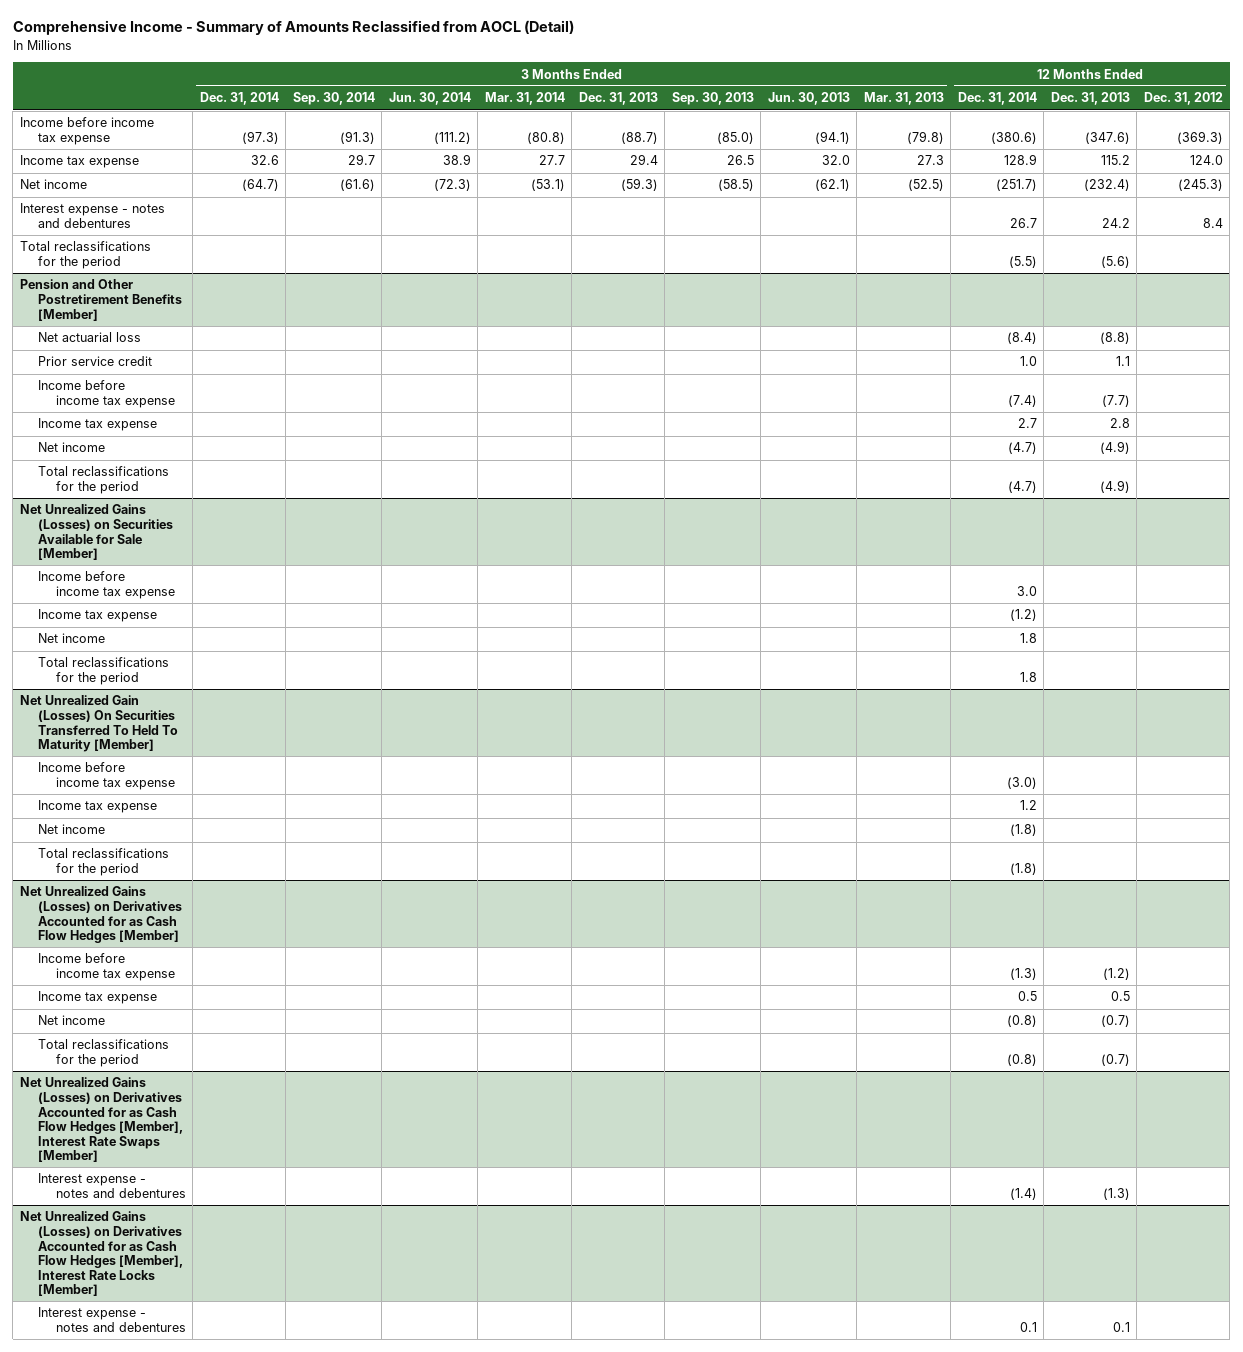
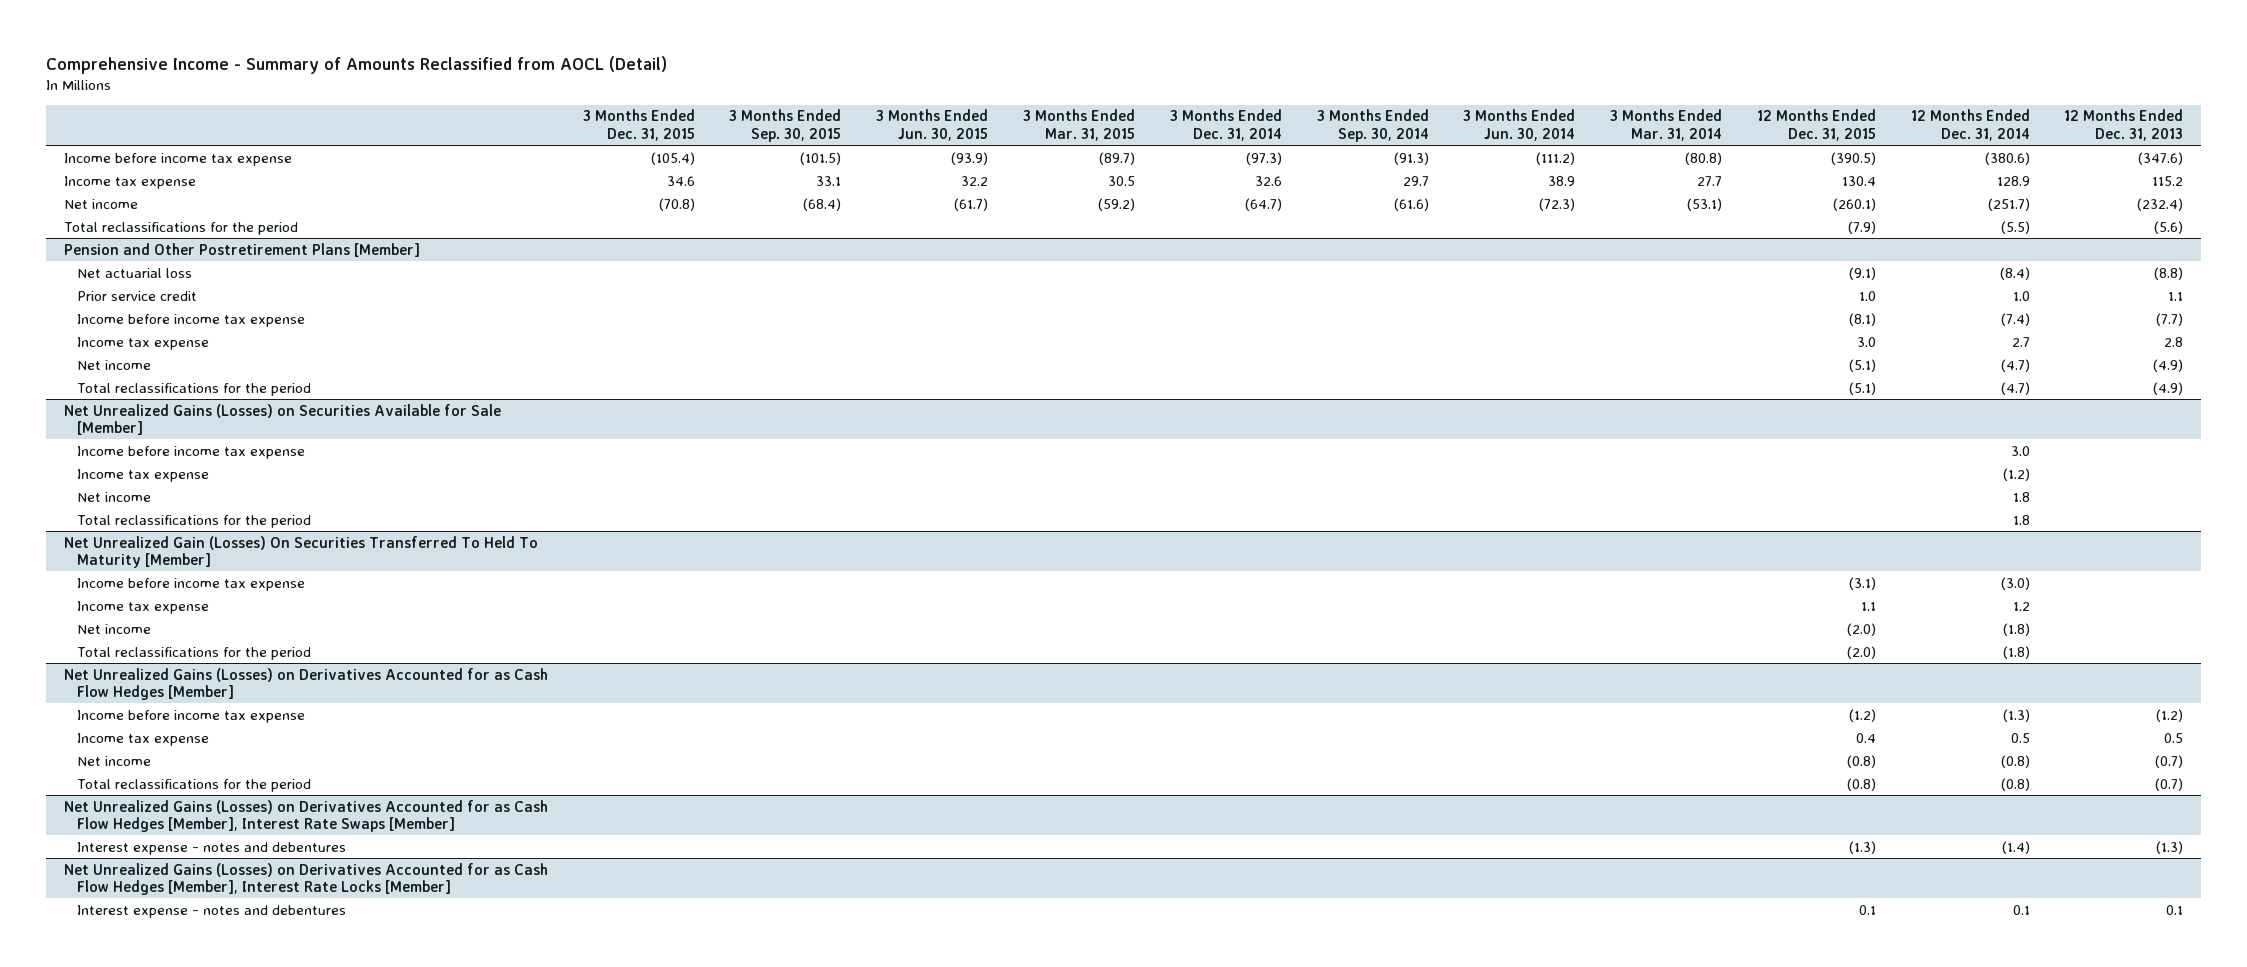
[578,92,658,106] Dec. 31, 2013 -> none
[671,92,754,106] Sep. 30, 2013 -> none
[767,92,850,106] Jun. 30, 2013 -> none
[863,92,944,106] Mar. 31, 2013 -> none
[1143,92,1223,106] Dec. 31, 2012 -> none
none -> [582,109,695,141] 3 Months Ended Dec. 31, 2015
none -> [729,109,842,142] 3 Months Ended Sep. 30, 2015
none -> [876,109,989,141] 3 Months Ended Jun. 30, 2015
none -> [1022,109,1135,141] 3 Months Ended Mar. 31, 2015
none -> [1756,109,1876,141] 12 Months Ended Dec. 31, 2015
[19,203,165,229] Interest expense - notes and debentures -> none
[19,279,182,321] Pension and Other Postretirement Benefits [Member] -> [63,242,420,257] Pension and Other Postretirement Plans [Member]

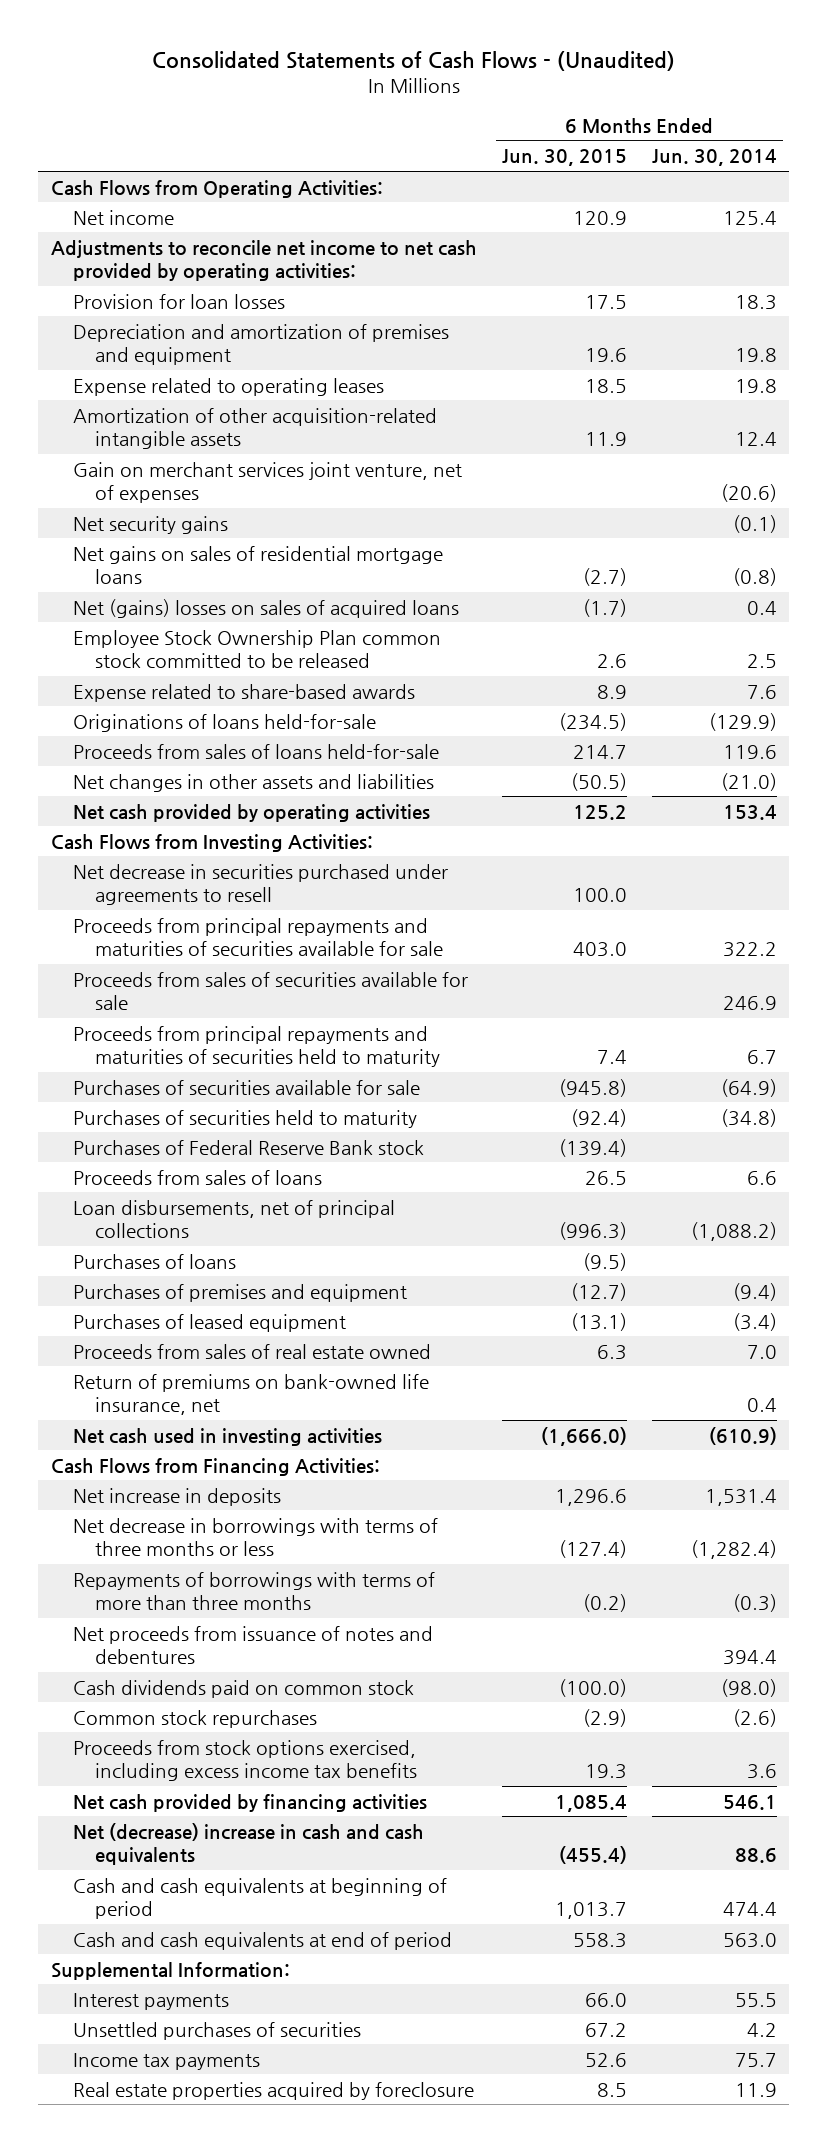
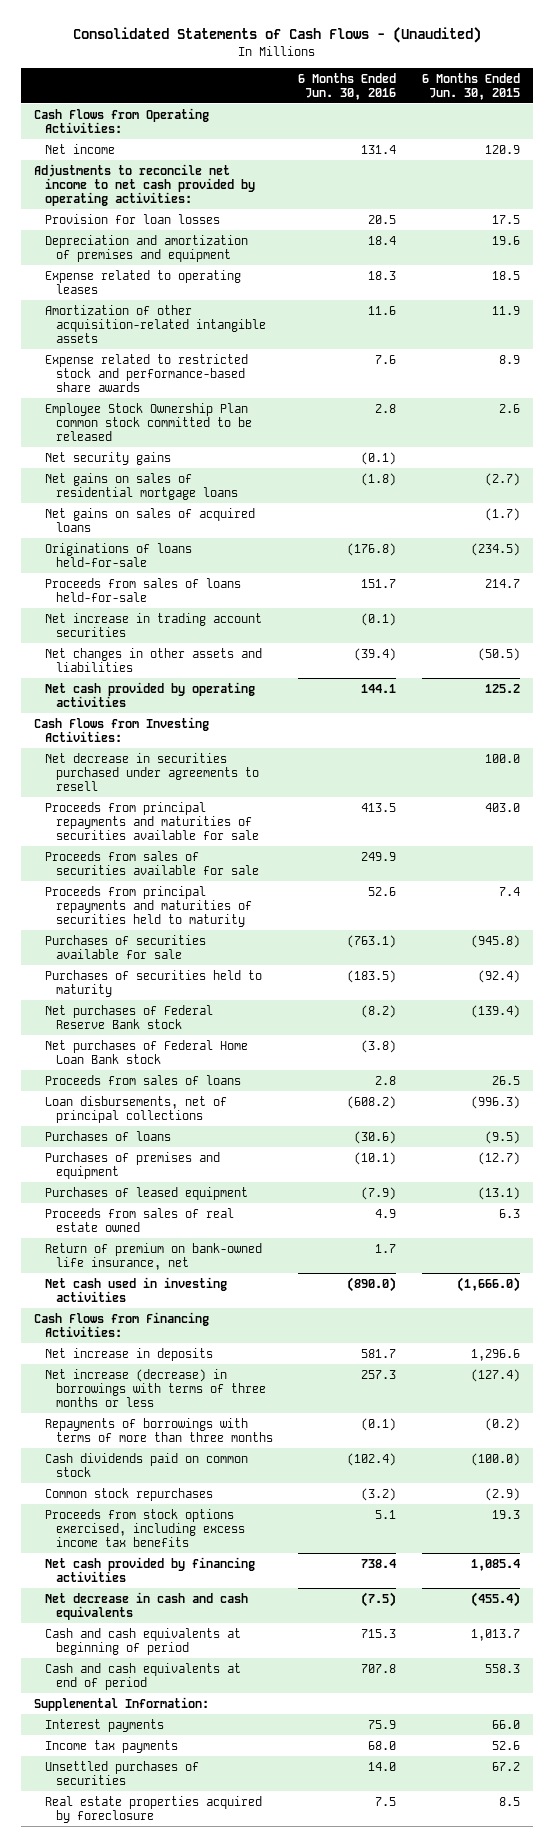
[651,149,777,167] Jun. 30, 2014 -> none
none -> [298,72,397,100] 6 Months Ended Jun. 30, 2016
[72,461,462,504] Gain on merchant services joint venture, net of expenses -> none
none -> [44,353,248,393] Expense related to restricted stock and performance-based share awards
[72,629,441,669] Employee Stock Ownership Plan common stock committed to be released -> [44,402,252,442] Employee Stock Ownership Plan common stock committed to be released
[72,683,415,702] Expense related to share-based awards -> none
[72,598,459,618] Net (gains) losses on sales of acquired loans -> [44,507,255,532] Net gains on sales of acquired loans
none -> [44,612,262,637] Net increase in trading account securities
[72,1139,424,1155] Purchases of Federal Reserve Bank stock -> [44,1004,213,1029] Net purchases of Federal Reserve Bank stock
none -> [44,1039,248,1064] Net purchases of Federal Home Loan Bank stock
[72,1373,429,1416] Return of premiums on bank-owned life insurance, net -> [44,1242,262,1270] Return of premium on bank-owned life insurance, net
[72,1517,438,1557] Net decrease in borrowings with terms of three months or less -> [44,1368,266,1408] Net increase (decrease) in borrowings with terms of three months or less
[72,1625,433,1665] Net proceeds from issuance of notes and debentures -> none
[72,1822,424,1866] Net (decrease) increase in cash and cash equivalents -> [44,1591,248,1620] Net decrease in cash and cash equivalents
[72,2021,361,2040] Unsettled purchases of securities -> [44,1760,199,1785] Unsettled purchases of securities

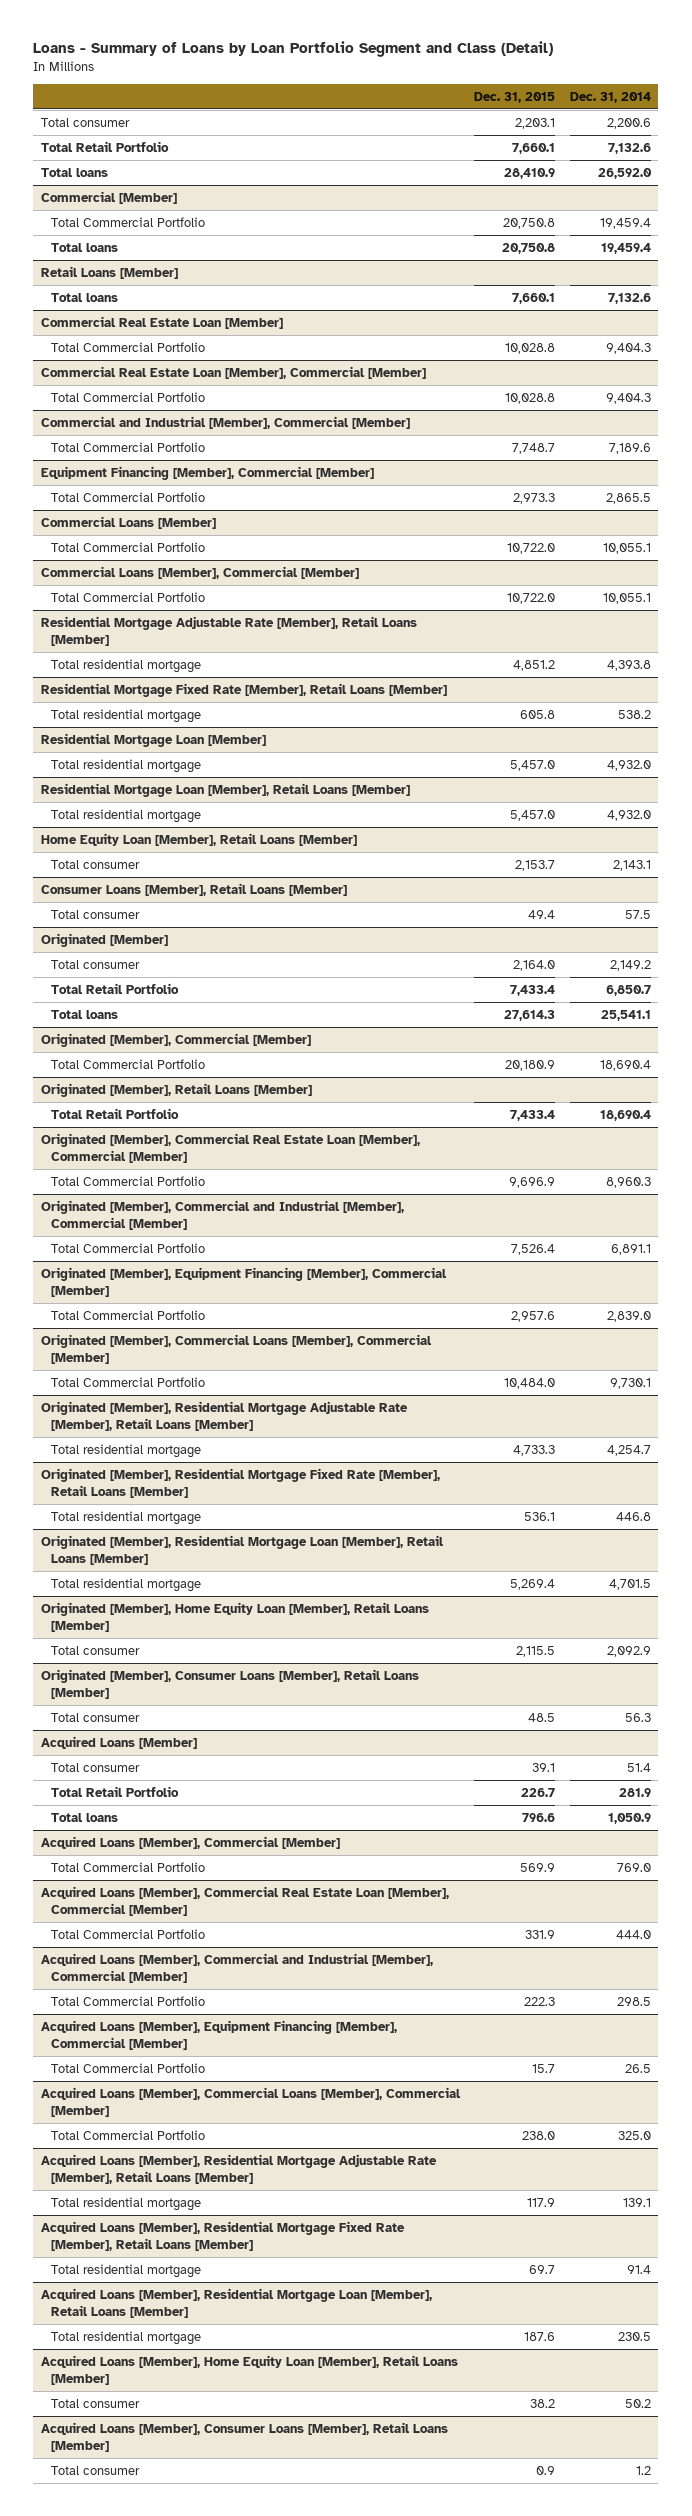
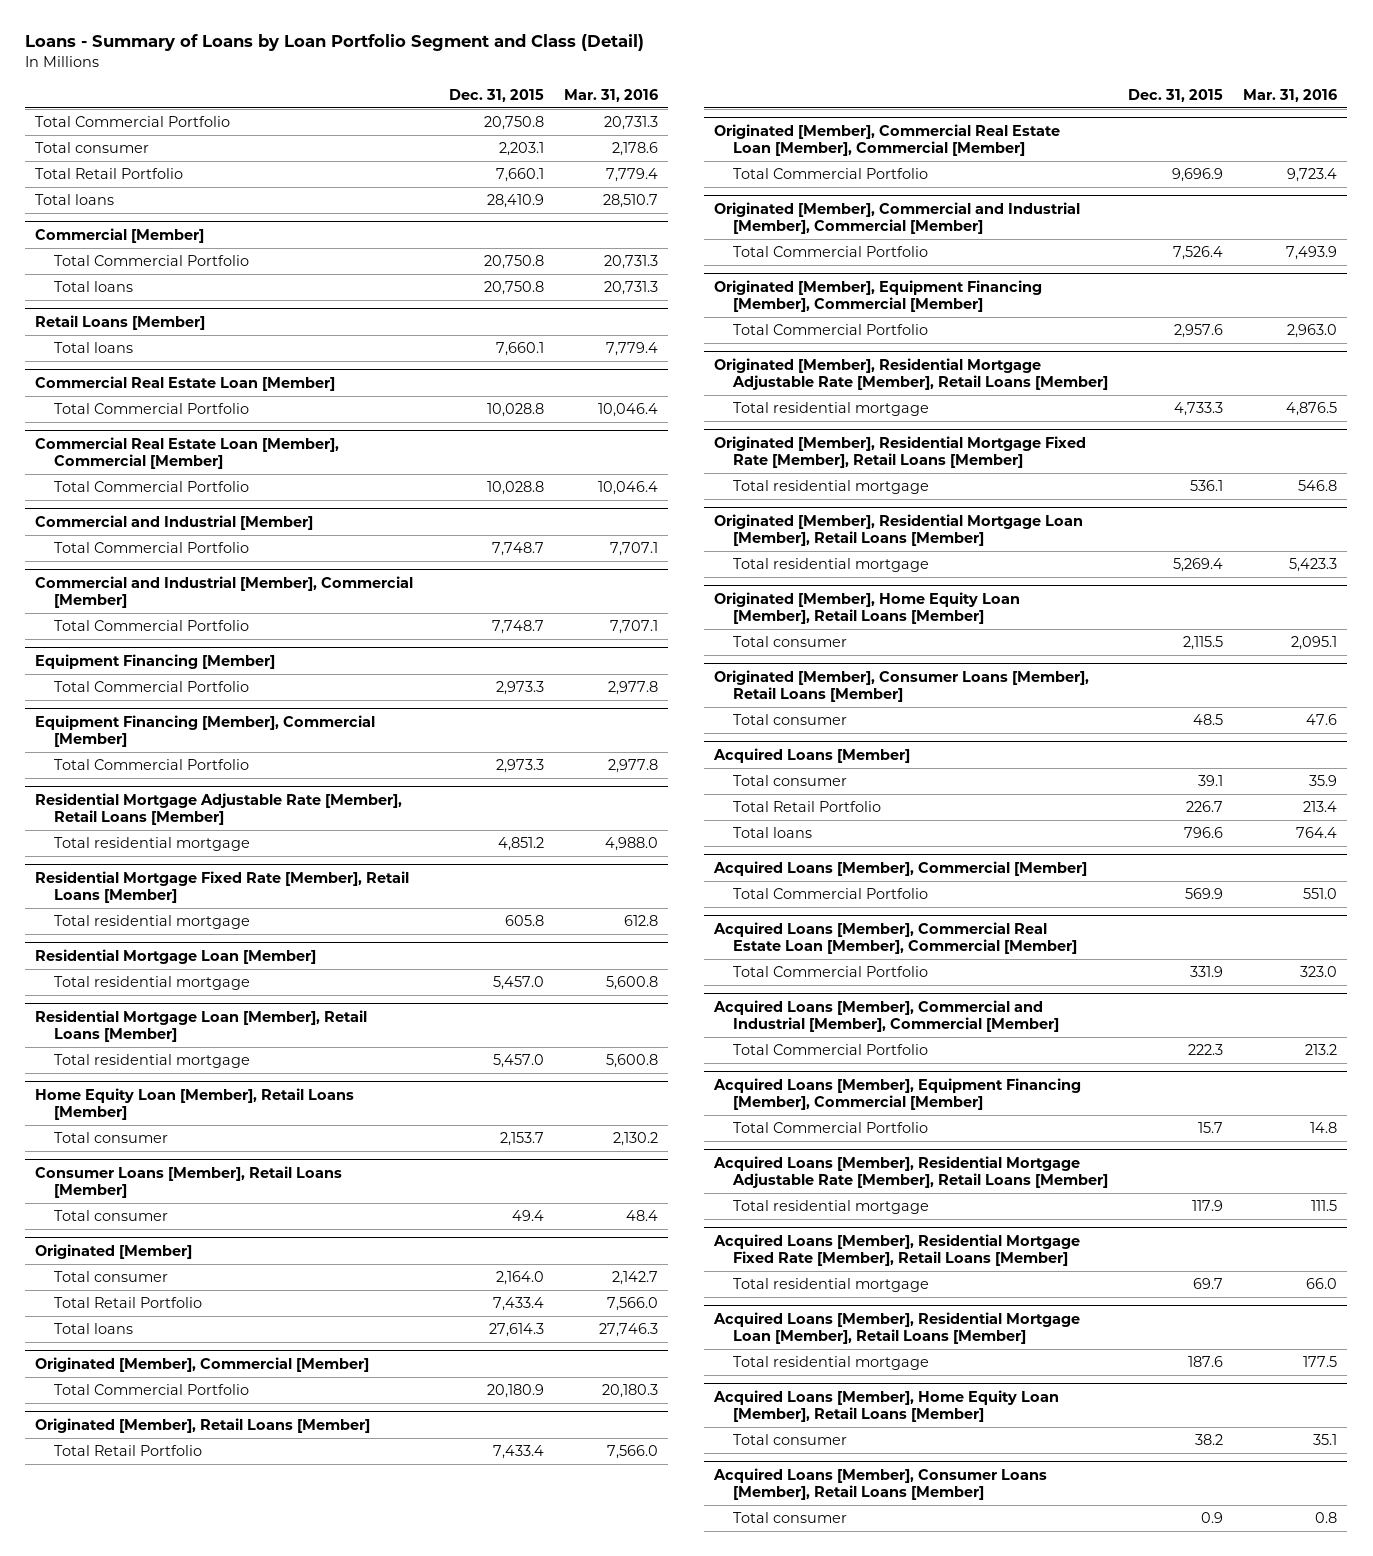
[569,91,651,103] Dec. 31, 2014 -> none
none -> [564,88,659,102] Mar. 31, 2016
none -> [35,116,231,128] Total Commercial Portfolio
none -> [35,514,314,530] Commercial and Industrial [Member]
none -> [53,542,249,554] Total Commercial Portfolio
none -> [35,653,276,669] Equipment Financing [Member]
none -> [53,681,249,693] Total Commercial Portfolio
[40,516,216,530] Commercial Loans [Member] -> none
[50,542,205,553] Total Commercial Portfolio -> none
[40,566,359,580] Commercial Loans [Member], Commercial [Member] -> none
[50,592,205,603] Total Commercial Portfolio -> none
[40,1334,432,1364] Originated [Member], Commercial Loans [Member], Commercial [Member] -> none
[50,1377,205,1388] Total Commercial Portfolio -> none
[40,2087,461,2117] Acquired Loans [Member], Commercial Loans [Member], Commercial [Member] -> none
[50,2130,205,2141] Total Commercial Portfolio -> none

